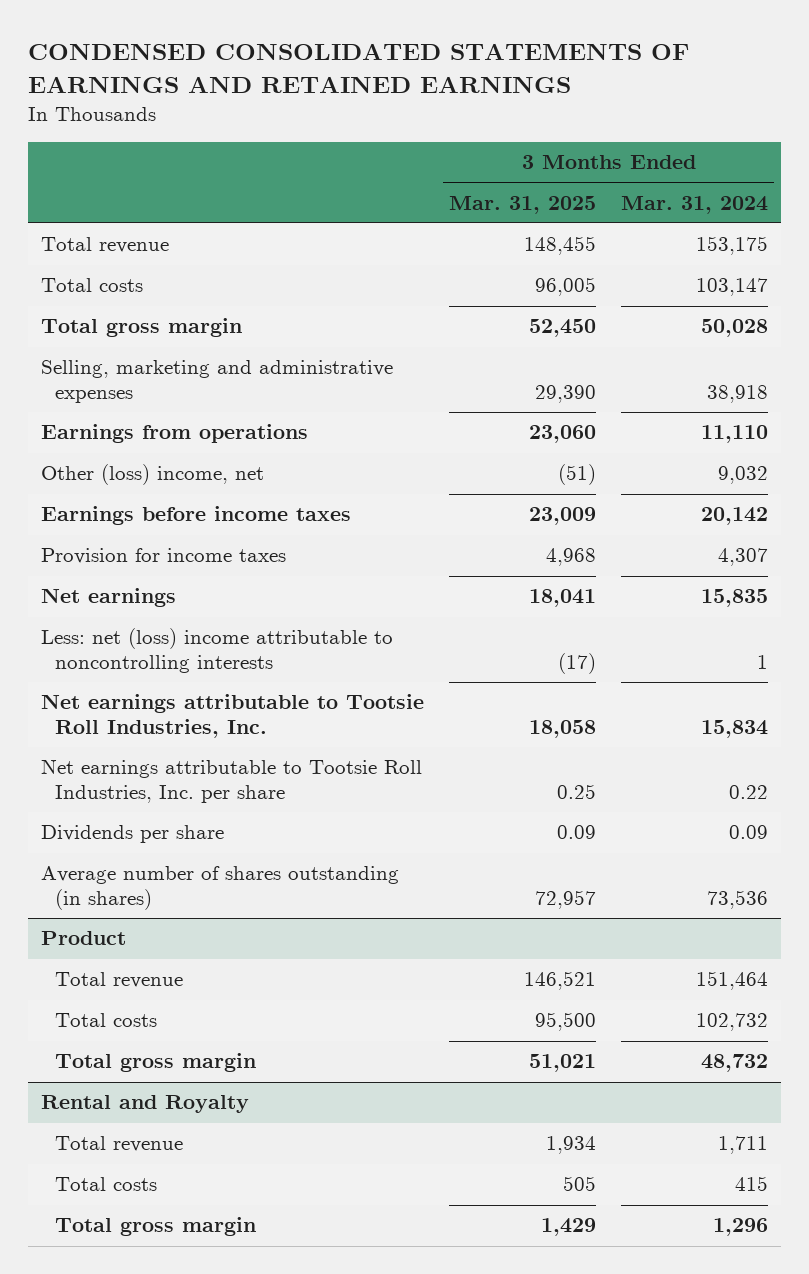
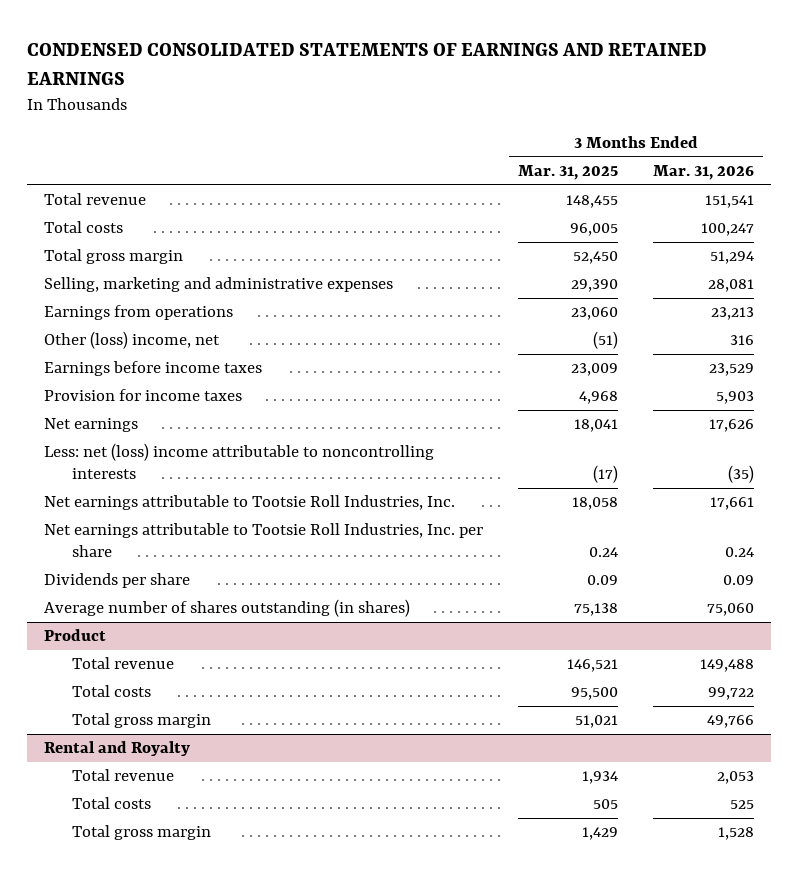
[621,195,769,214] Mar. 31, 2024 -> none
none -> [652,165,754,181] Mar. 31, 2026
[556,784,596,800] 0.25 -> [589,547,619,558] 0.24
[534,890,596,910] 72,957 -> [574,603,619,617] 75,138

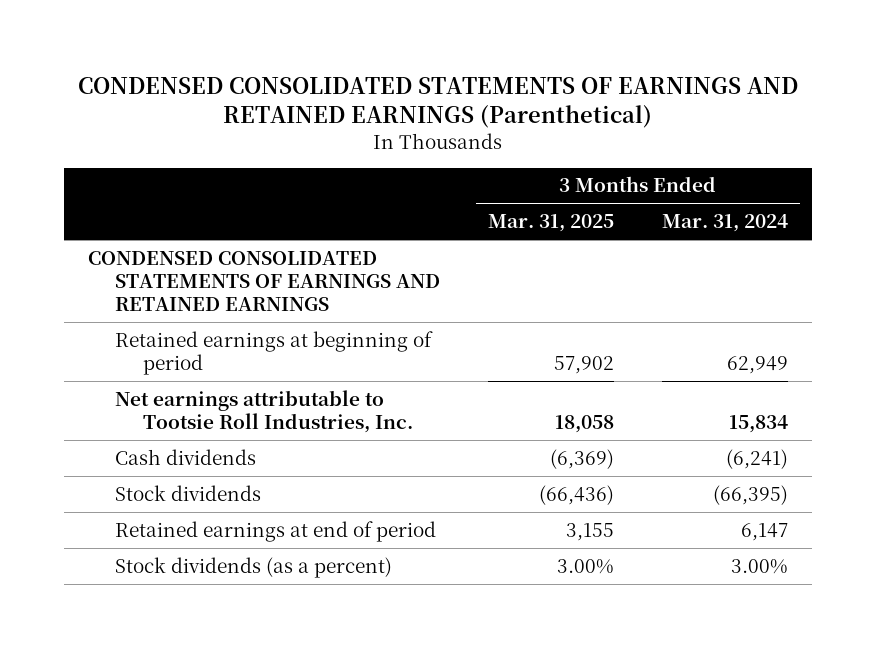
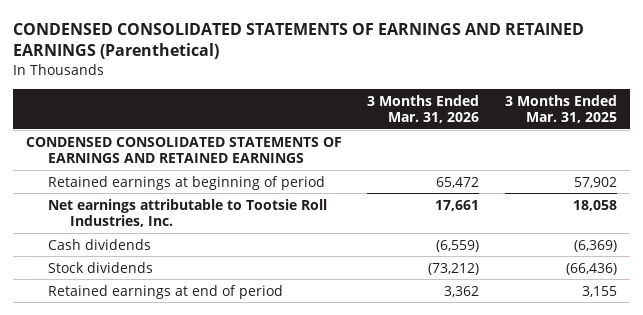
[662,214,789,233] Mar. 31, 2024 -> none
none -> [367,94,480,124] 3 Months Ended Mar. 31, 2026
[115,556,393,578] Stock dividends (as a percent) -> none

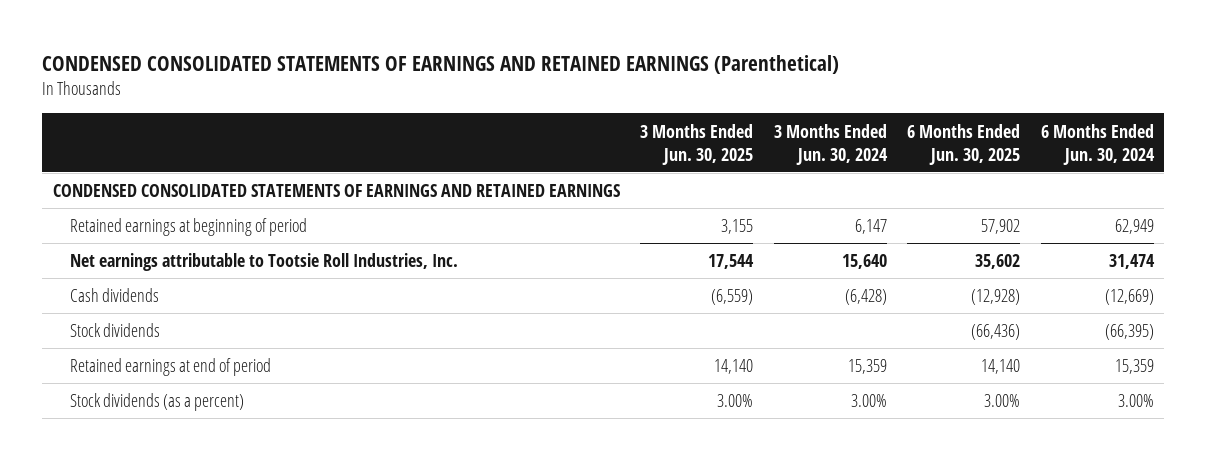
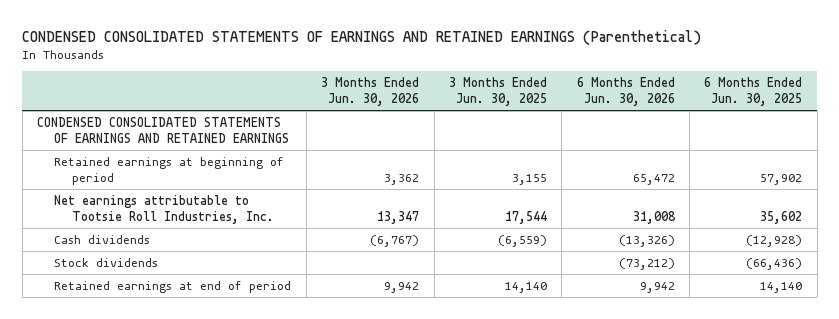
[773,123,888,165] 3 Months Ended Jun. 30, 2024 -> none
[1040,123,1155,165] 6 Months Ended Jun. 30, 2024 -> none
none -> [321,77,420,107] 3 Months Ended Jun. 30, 2026
none -> [576,77,675,107] 6 Months Ended Jun. 30, 2026
[70,393,245,412] Stock dividends (as a percent) -> none

